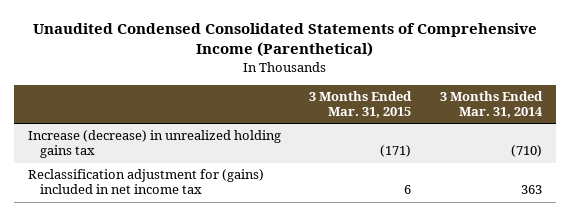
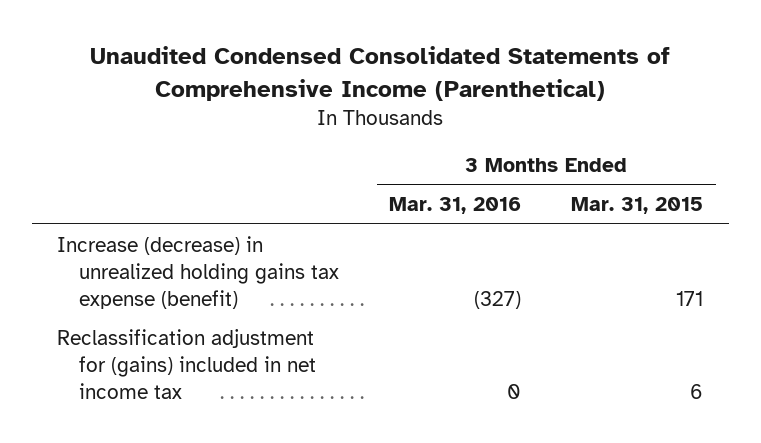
[439,91,543,119] 3 Months Ended Mar. 31, 2014 -> none
none -> [389,197,522,215] Mar. 31, 2016
[27,130,281,159] Increase (decrease) in unrealized holding gains tax -> [57,235,340,309] Increase (decrease) in unrealized holding gains tax expense (benefit)
[380,145,412,158] (171) -> [676,290,704,306] 171

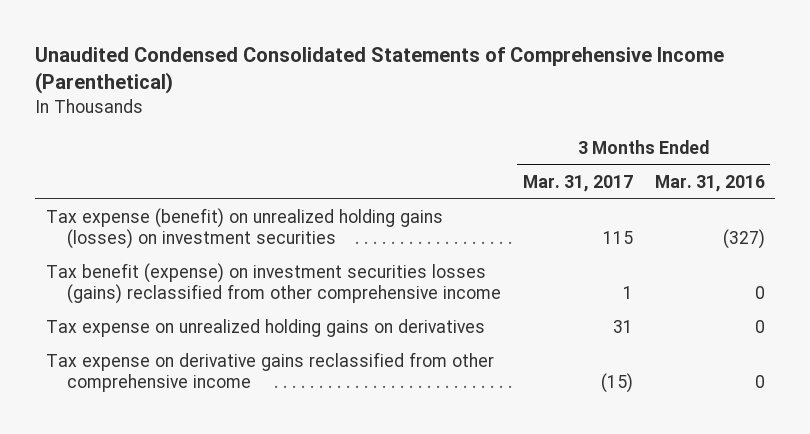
[571,197,704,215] Mar. 31, 2015 -> none
none -> [522,174,633,192] Mar. 31, 2017
[57,235,340,309] Increase (decrease) in unrealized holding gains tax expense (benefit) -> [45,208,443,249] Tax expense (benefit) on unrealized holding gains (losses) on investment securities
[57,328,317,399] Reclassification adjustment for (gains) included in net income tax -> [45,263,501,304] Tax benefit (expense) on investment securities losses (gains) reclassified from other comprehensive income
none -> [45,319,485,338] Tax expense on unrealized holding gains on derivatives
none -> [45,352,494,392] Tax expense on derivative gains reclassified from other comprehensive income

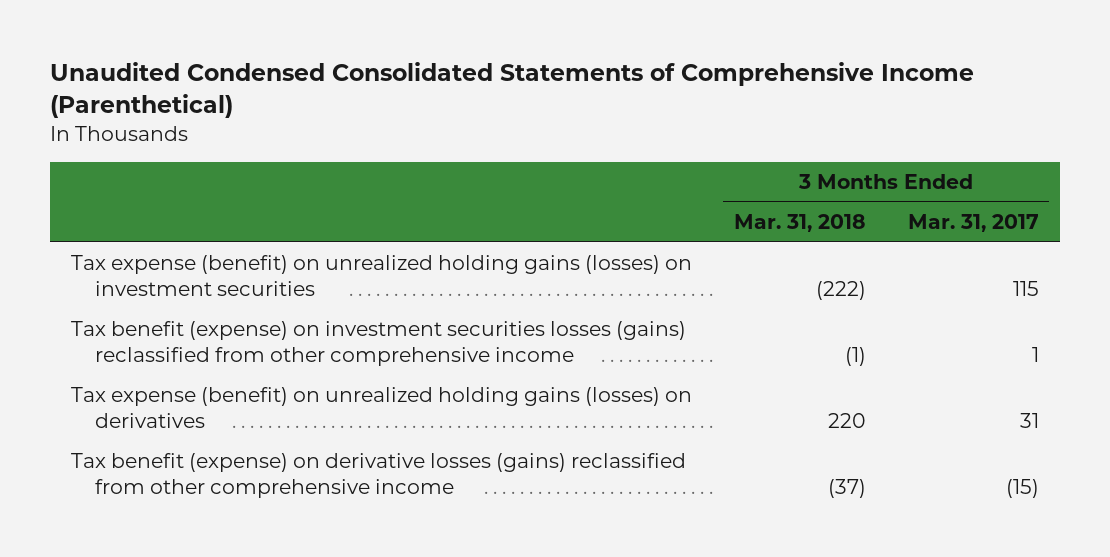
[654,174,765,192] Mar. 31, 2016 -> none
none -> [733,214,866,233] Mar. 31, 2018
[45,319,485,338] Tax expense on unrealized holding gains on derivatives -> [70,387,692,429] Tax expense (benefit) on unrealized holding gains (losses) on derivatives
[45,352,494,392] Tax expense on derivative gains reclassified from other comprehensive income -> [70,453,686,499] Tax benefit (expense) on derivative losses (gains) reclassified from other comprehensive income

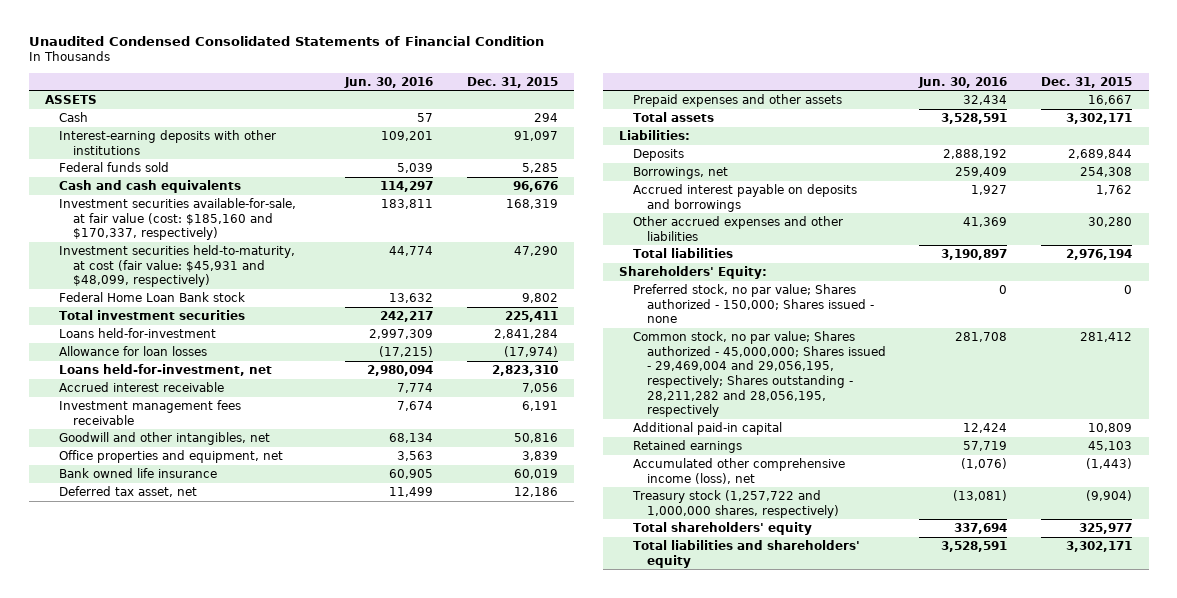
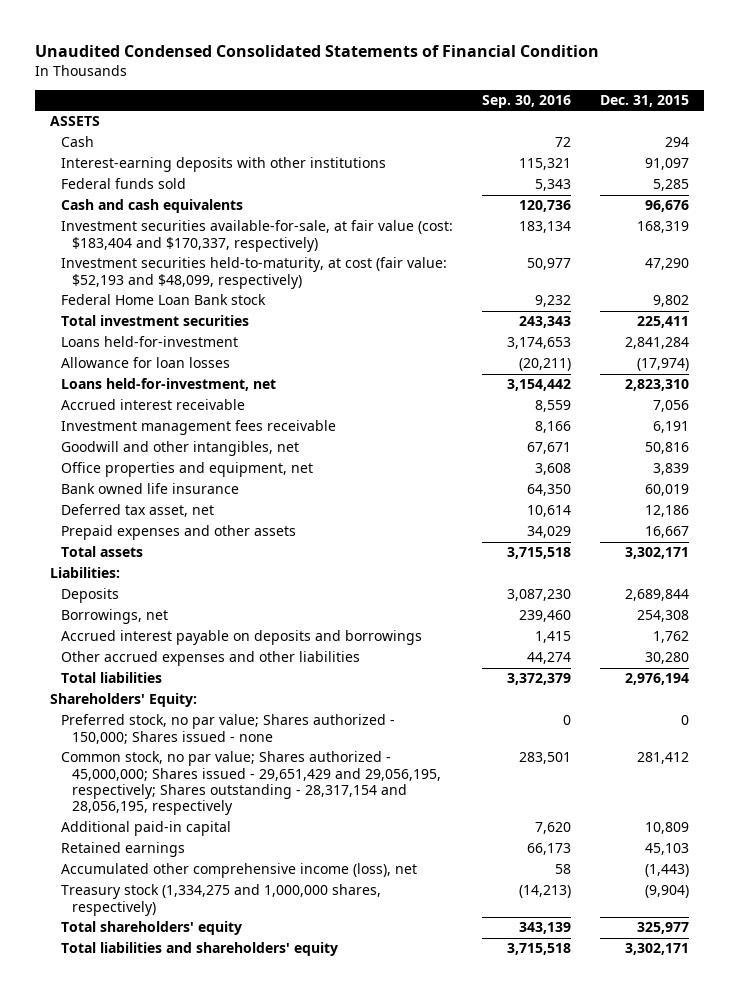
[344,76,434,88] Jun. 30, 2016 -> none
none -> [482,94,572,108] Sep. 30, 2016
[58,197,296,241] Investment securities available-for-sale, at fair value (cost: $185,160 and $170,337, respectively) -> [60,220,453,252] Investment securities available-for-sale, at fair value (cost: $183,404 and $170,337, respectively)
[58,244,295,288] Investment securities held-to-maturity, at cost (fair value: $45,931 and $48,099, respectively) -> [60,257,447,289] Investment securities held-to-maturity, at cost (fair value: $52,193 and $48,099, respectively)
[633,330,886,418] Common stock, no par value; Shares authorized - 45,000,000; Shares issued - 29,469,004 and 29,056,195, respectively; Shares outstanding - 28,211,282 and 28,056,195, respectively -> [60,751,441,816] Common stock, no par value; Shares authorized - 45,000,000; Shares issued - 29,651,429 and 29,056,195, respectively; Shares outstanding - 28,317,154 and 28,056,195, respectively
[632,489,839,518] Treasury stock (1,257,722 and 1,000,000 shares, respectively) -> [60,884,381,916] Treasury stock (1,334,275 and 1,000,000 shares, respectively)

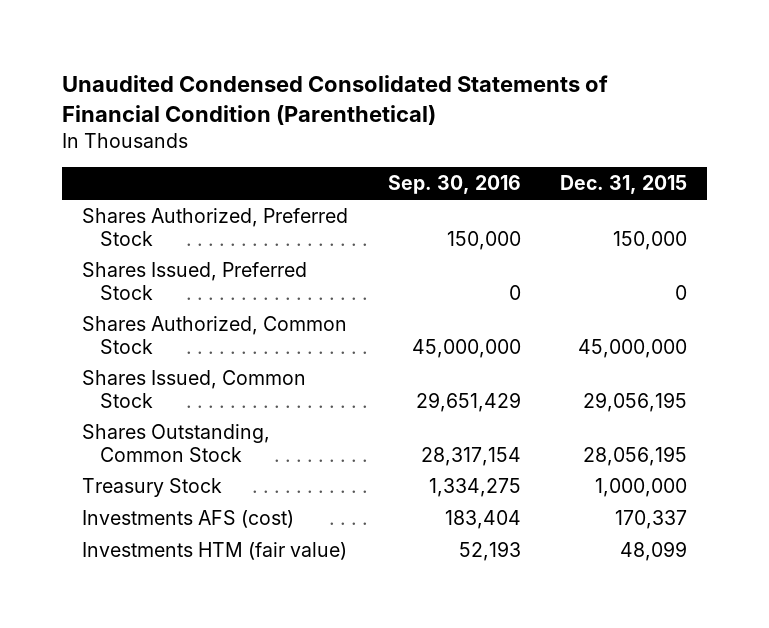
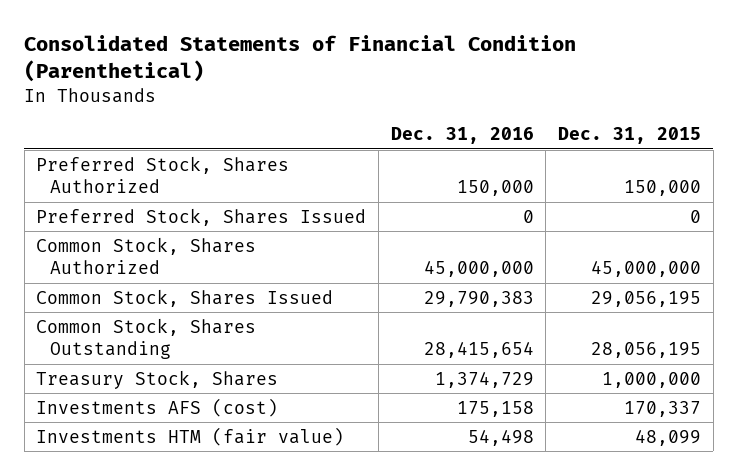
[61,74,608,125] Unaudited Condensed Consolidated Statements of Financial Condition (Parenthetical) -> [24,35,577,83] Consolidated Statements of Financial Condition (Parenthetical)
[387,175,521,195] Sep. 30, 2016 -> none
none -> [390,127,534,145] Dec. 31, 2016
[81,207,348,246] Shares Authorized, Preferred Stock -> [36,155,290,193] Preferred Stock, Shares Authorized
[81,261,307,300] Shares Issued, Preferred Stock -> [36,207,367,226] Preferred Stock, Shares Issued
[81,315,347,354] Shares Authorized, Common Stock -> [36,236,257,274] Common Stock, Shares Authorized
[81,369,306,408] Shares Issued, Common Stock -> [36,288,334,307] Common Stock, Shares Issued
[81,423,270,462] Shares Outstanding, Common Stock -> [36,317,257,359] Common Stock, Shares Outstanding
[81,477,222,497] Treasury Stock -> [36,369,279,389] Treasury Stock, Shares

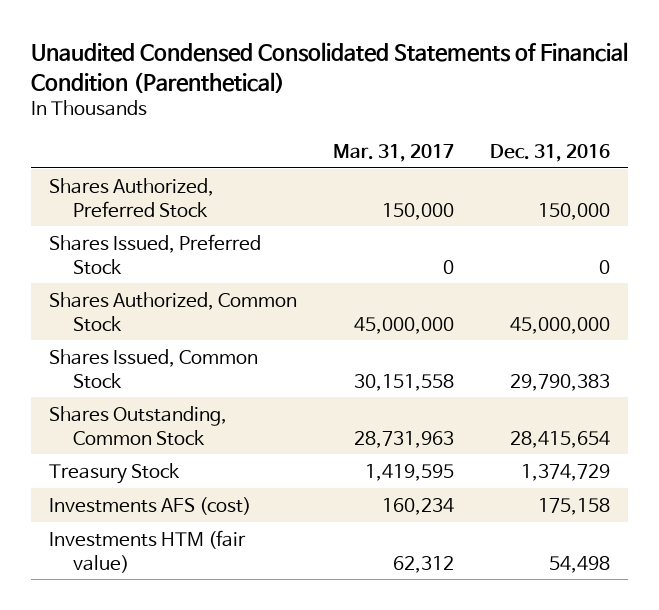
[24,35,577,83] Consolidated Statements of Financial Condition (Parenthetical) -> [30,42,628,93] Unaudited Condensed Consolidated Statements of Financial Condition (Parenthetical)
[557,127,701,145] Dec. 31, 2015 -> none
none -> [332,143,454,162] Mar. 31, 2017
[36,155,290,193] Preferred Stock, Shares Authorized -> [48,177,214,218] Shares Authorized, Preferred Stock
[36,207,367,226] Preferred Stock, Shares Issued -> [48,233,261,275] Shares Issued, Preferred Stock
[36,236,257,274] Common Stock, Shares Authorized -> [48,291,297,332] Shares Authorized, Common Stock
[36,288,334,307] Common Stock, Shares Issued -> [48,348,258,389] Shares Issued, Common Stock
[36,317,257,359] Common Stock, Shares Outstanding -> [48,405,227,446] Shares Outstanding, Common Stock
[36,369,279,389] Treasury Stock, Shares -> [48,462,180,484] Treasury Stock

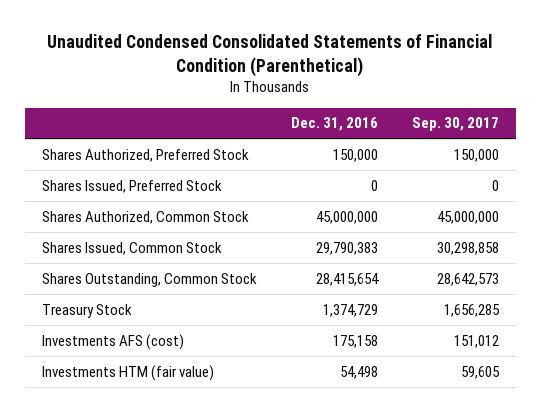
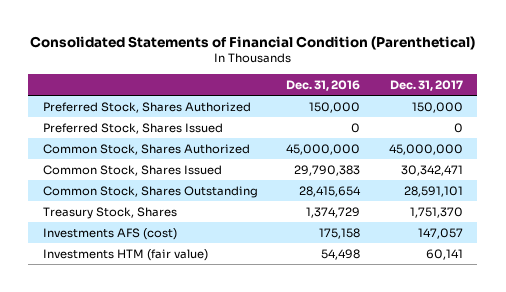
[47,34,493,77] Unaudited Condensed Consolidated Statements of Financial Condition (Parenthetical) -> [29,35,475,50] Consolidated Statements of Financial Condition (Parenthetical)
[411,117,499,132] Sep. 30, 2017 -> none
none -> [389,79,463,91] Dec. 31, 2017
[41,148,249,162] Shares Authorized, Preferred Stock -> [42,101,251,113] Preferred Stock, Shares Authorized
[41,179,222,193] Shares Issued, Preferred Stock -> [42,122,223,134] Preferred Stock, Shares Issued
[41,210,249,224] Shares Authorized, Common Stock -> [42,143,250,155] Common Stock, Shares Authorized
[41,241,222,255] Shares Issued, Common Stock -> [42,164,222,176] Common Stock, Shares Issued
[41,272,257,287] Shares Outstanding, Common Stock -> [42,185,258,198] Common Stock, Shares Outstanding
[41,303,132,318] Treasury Stock -> [42,206,177,219] Treasury Stock, Shares

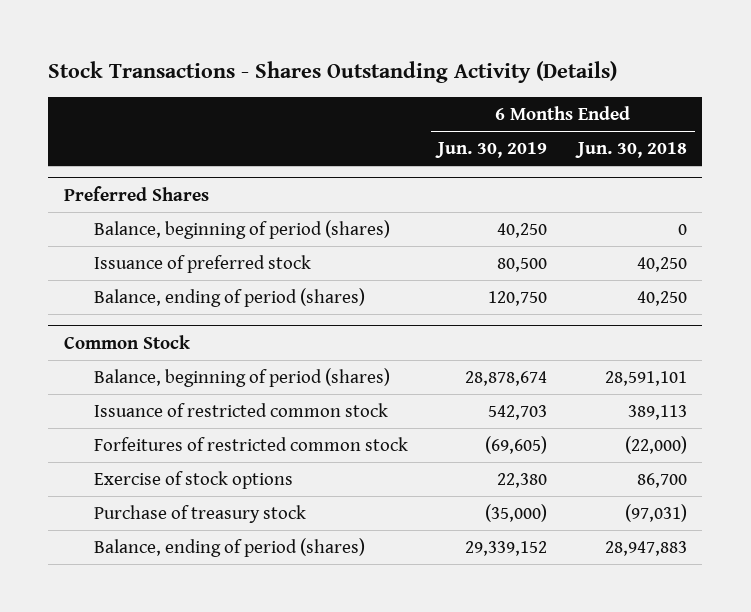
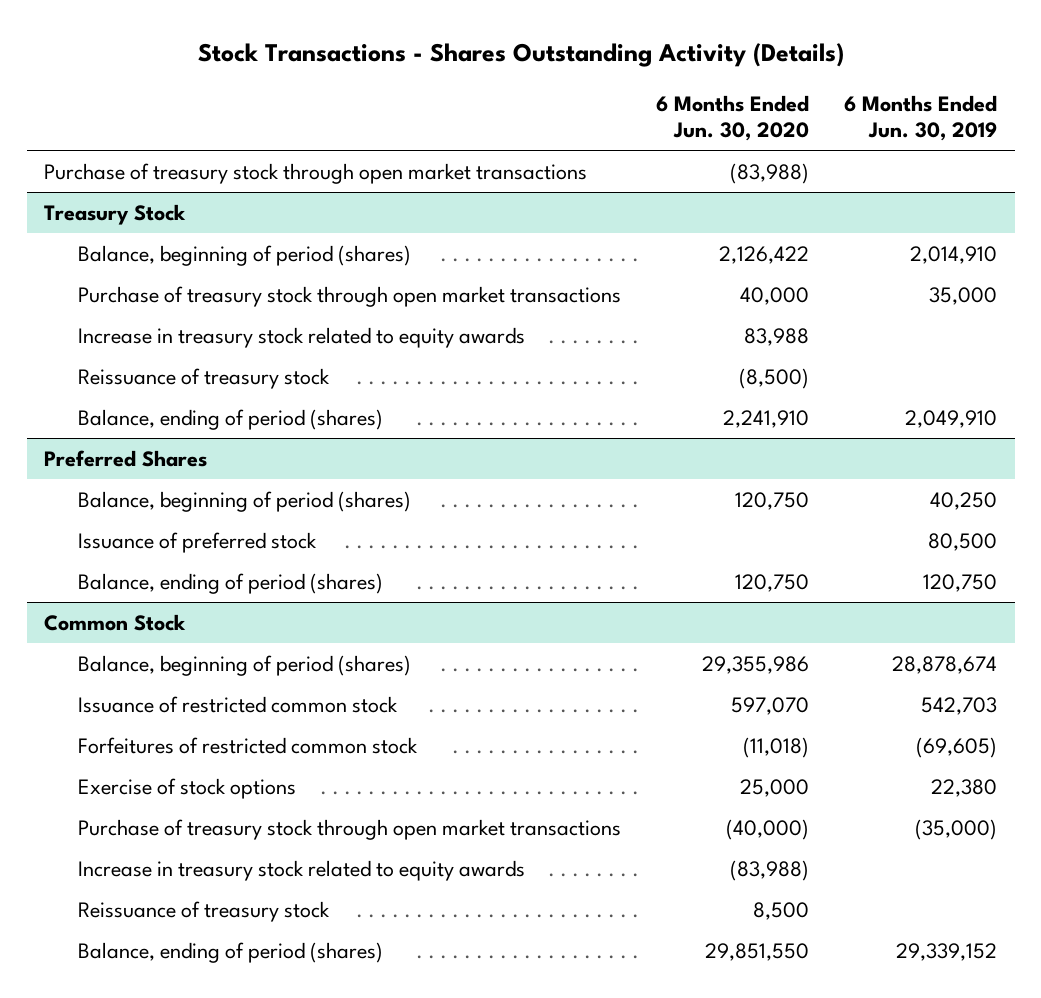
[575,142,688,159] Jun. 30, 2018 -> none
none -> [656,94,810,141] 6 Months Ended Jun. 30, 2020
none -> [44,162,588,184] Purchase of treasury stock through open market transactions
none -> [44,203,187,225] Treasury Stock
none -> [78,244,412,266] Balance, beginning of period (shares)
none -> [78,285,622,307] Purchase of treasury stock through open market transactions
none -> [78,326,526,348] Increase in treasury stock related to equity awards
none -> [78,367,331,389] Reissuance of treasury stock
none -> [78,408,384,430] Balance, ending of period (shares)
[93,504,306,523] Purchase of treasury stock -> [78,818,622,840] Purchase of treasury stock through open market transactions
none -> [78,859,526,881] Increase in treasury stock related to equity awards
none -> [78,900,331,922] Reissuance of treasury stock

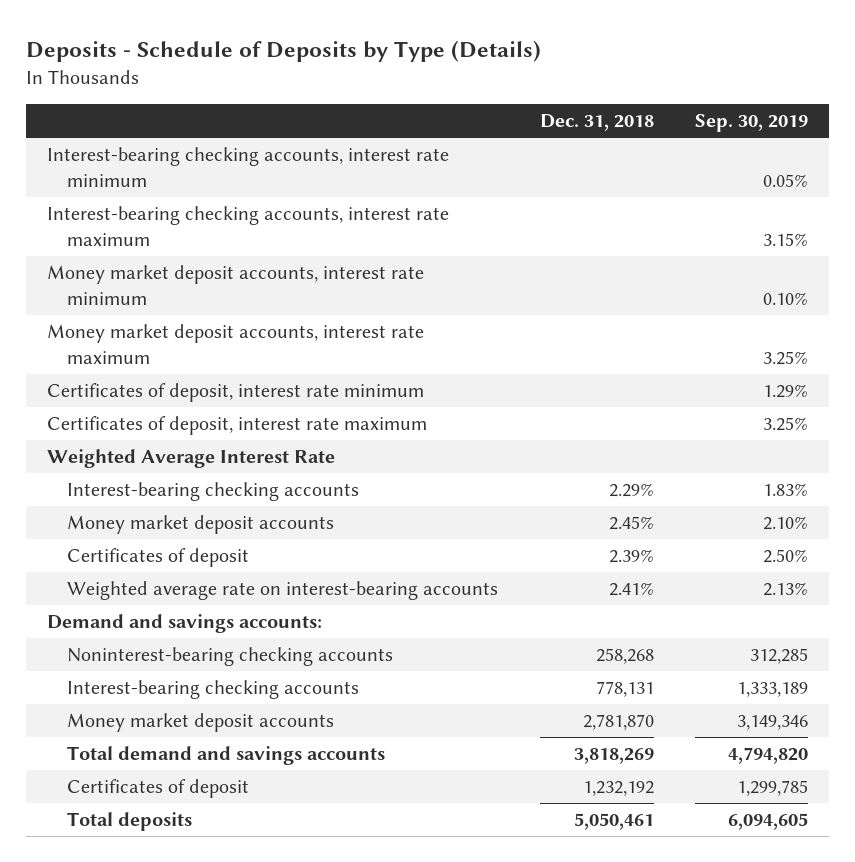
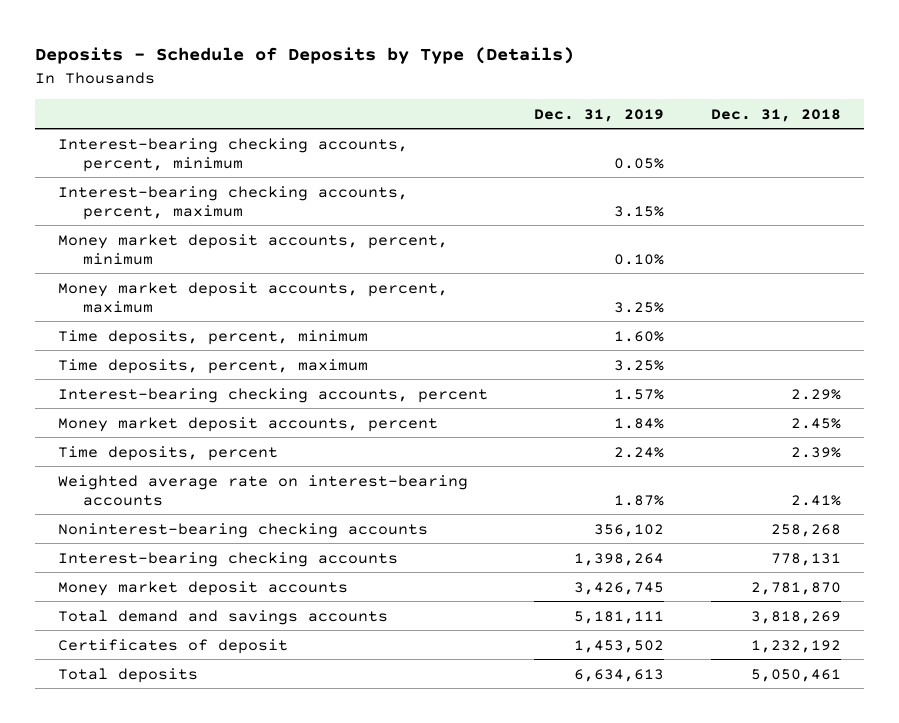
[695,114,809,133] Sep. 30, 2019 -> none
none -> [534,108,665,122] Dec. 31, 2019
[46,448,335,468] Weighted Average Interest Rate -> none
[46,146,449,187] Interest-bearing checking accounts, interest rate minimum -> [57,137,408,172] Interest-bearing checking accounts, percent, minimum
[46,205,449,246] Interest-bearing checking accounts, interest rate maximum -> [57,185,408,220] Interest-bearing checking accounts, percent, maximum
[46,264,424,305] Money market deposit accounts, interest rate minimum -> [57,233,448,265] Money market deposit accounts, percent, minimum
[46,323,424,364] Money market deposit accounts, interest rate maximum -> [57,281,448,313] Money market deposit accounts, percent, maximum
[46,382,424,402] Certificates of deposit, interest rate minimum -> [57,329,368,345] Time deposits, percent, minimum
[46,415,427,435] Certificates of deposit, interest rate maximum -> [57,358,368,374] Time deposits, percent, maximum
[67,481,360,501] Interest-bearing checking accounts -> [57,387,488,403] Interest-bearing checking accounts, percent
[67,514,335,534] Money market deposit accounts -> [57,416,438,432] Money market deposit accounts, percent
[67,547,250,567] Certificates of deposit -> [57,445,278,461] Time deposits, percent
[46,613,322,633] Demand and savings accounts: -> none

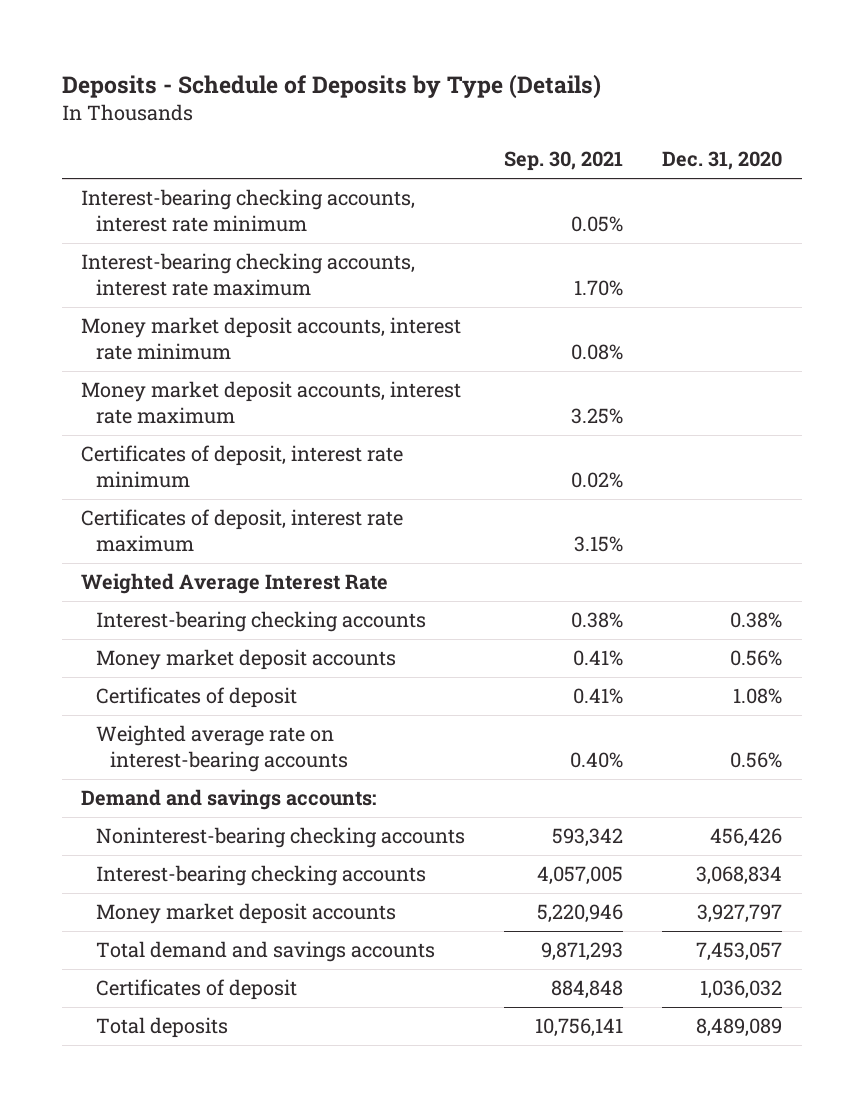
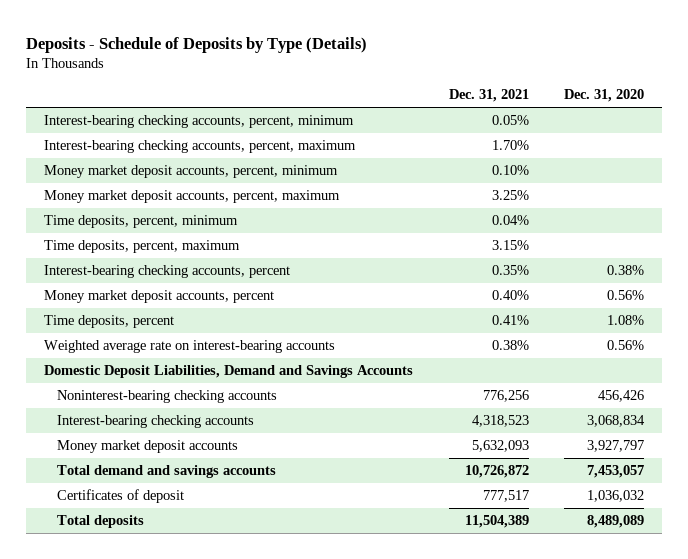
[504,151,624,172] Sep. 30, 2021 -> none
none -> [448,89,529,103] Dec. 31, 2021
[81,573,389,595] Weighted Average Interest Rate -> none
[81,189,416,233] Interest-bearing checking accounts, interest rate minimum -> [44,115,355,129] Interest-bearing checking accounts, percent, minimum
[81,253,416,297] Interest-bearing checking accounts, interest rate maximum -> [44,140,357,154] Interest-bearing checking accounts, percent, maximum
[81,317,462,361] Money market deposit accounts, interest rate minimum -> [44,165,339,179] Money market deposit accounts, percent, minimum
[81,381,462,425] Money market deposit accounts, interest rate maximum -> [44,190,341,204] Money market deposit accounts, percent, maximum
[81,445,404,489] Certificates of deposit, interest rate minimum -> [44,215,239,229] Time deposits, percent, minimum
[81,509,404,553] Certificates of deposit, interest rate maximum -> [44,240,241,254] Time deposits, percent, maximum
[95,611,426,633] Interest-bearing checking accounts -> [44,265,291,279] Interest-bearing checking accounts, percent
[95,649,396,671] Money market deposit accounts -> [44,290,275,304] Money market deposit accounts, percent
[95,687,297,709] Certificates of deposit -> [44,315,175,329] Time deposits, percent
[81,789,377,811] Demand and savings accounts: -> [44,365,414,379] Domestic Deposit Liabilities, Demand and Savings Accounts

